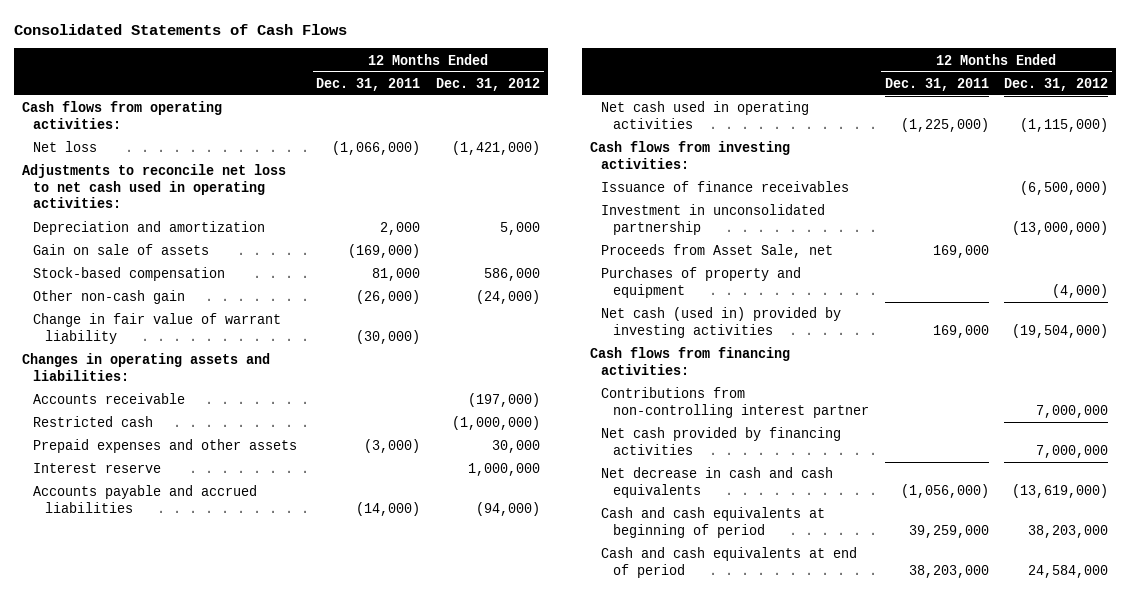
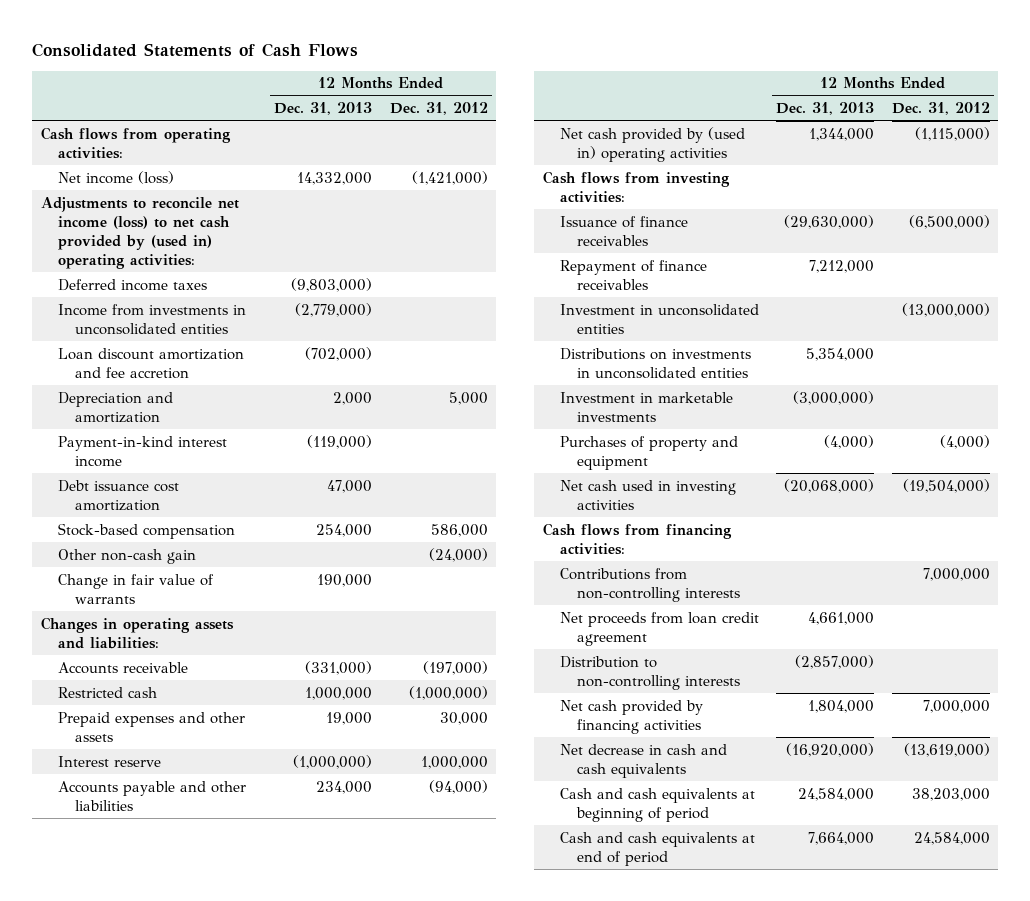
[316,77,421,91] Dec. 31, 2011 -> none
none -> [274,102,373,116] Dec. 31, 2013
[33,141,98,153] Net loss -> [57,170,174,184] Net income (loss)
[21,164,286,209] Adjustments to reconcile net loss to net cash used in operating activities: -> [40,196,239,270] Adjustments to reconcile net income (loss) to net cash provided by (used in) operating activities:
none -> [57,278,207,291] Deferred income taxes
none -> [57,303,246,335] Income from investments in unconsolidated entities
none -> [57,347,244,379] Loan discount amortization and fee accretion
[33,244,210,256] Gain on sale of assets -> none
none -> [57,435,227,467] Payment-in-kind interest income
none -> [57,479,179,511] Debt issuance cost amortization
[33,313,282,344] Change in fair value of warrant liability -> [57,573,214,604] Change in fair value of warrants
[33,485,258,513] Accounts payable and accrued liabilities -> [57,780,246,811] Accounts payable and other liabilities
[601,101,810,129] Net cash used in operating activities -> [559,126,745,162] Net cash provided by (used in) operating activities
[601,244,834,259] Proceeds from Asset Sale, net -> none
none -> [559,259,707,290] Repayment of finance receivables
[601,204,826,235] Investment in unconsolidated partnership -> [559,303,759,334] Investment in unconsolidated entities
none -> [559,347,751,379] Distributions on investments in unconsolidated entities
none -> [559,391,733,422] Investment in marketable investments
[601,307,842,338] Net cash (used in) provided by investing activities -> [559,479,736,510] Net cash used in investing activities
[601,387,869,418] Contributions from non-controlling interest partner -> [559,567,740,602] Contributions from non-controlling interests
none -> [559,611,759,646] Net proceeds from loan credit agreement
none -> [559,655,740,690] Distribution to non-controlling interests

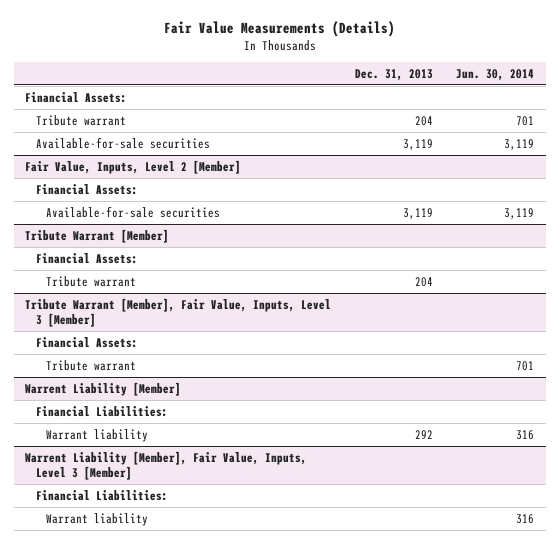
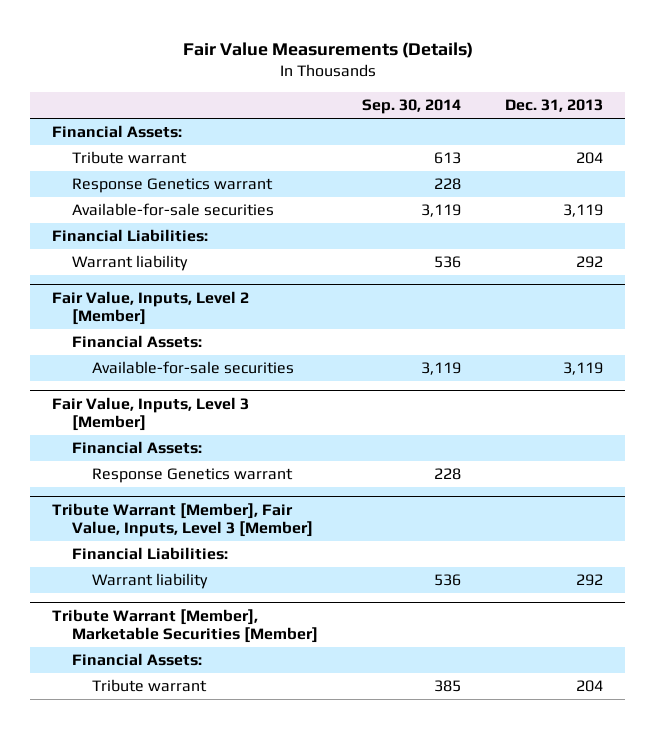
[456,68,535,81] Jun. 30, 2014 -> none
none -> [362,99,462,115] Sep. 30, 2014
none -> [72,178,274,194] Response Genetics warrant
none -> [52,229,209,243] Financial Liabilities:
none -> [72,255,189,272] Warrant liability
[25,228,170,243] Tribute Warrant [Member] -> none
none -> [52,396,250,432] Fair Value, Inputs, Level 3 [Member]
[45,275,136,287] Tribute warrant -> none
none -> [91,468,293,484] Response Genetics warrant
[35,336,138,348] Financial Assets: -> none
[45,359,136,371] Tribute warrant -> none
[25,381,182,396] Warrent Liability [Member] -> none
[25,450,308,481] Warrent Liability [Member], Fair Value, Inputs, Level 3 [Member] -> none
[35,489,168,501] Financial Liabilities: -> none
[45,512,148,526] Warrant liability -> none
none -> [52,608,319,644] Tribute Warrant [Member], Marketable Securities [Member]
none -> [72,653,203,667] Financial Assets:
none -> [91,679,207,693] Tribute warrant

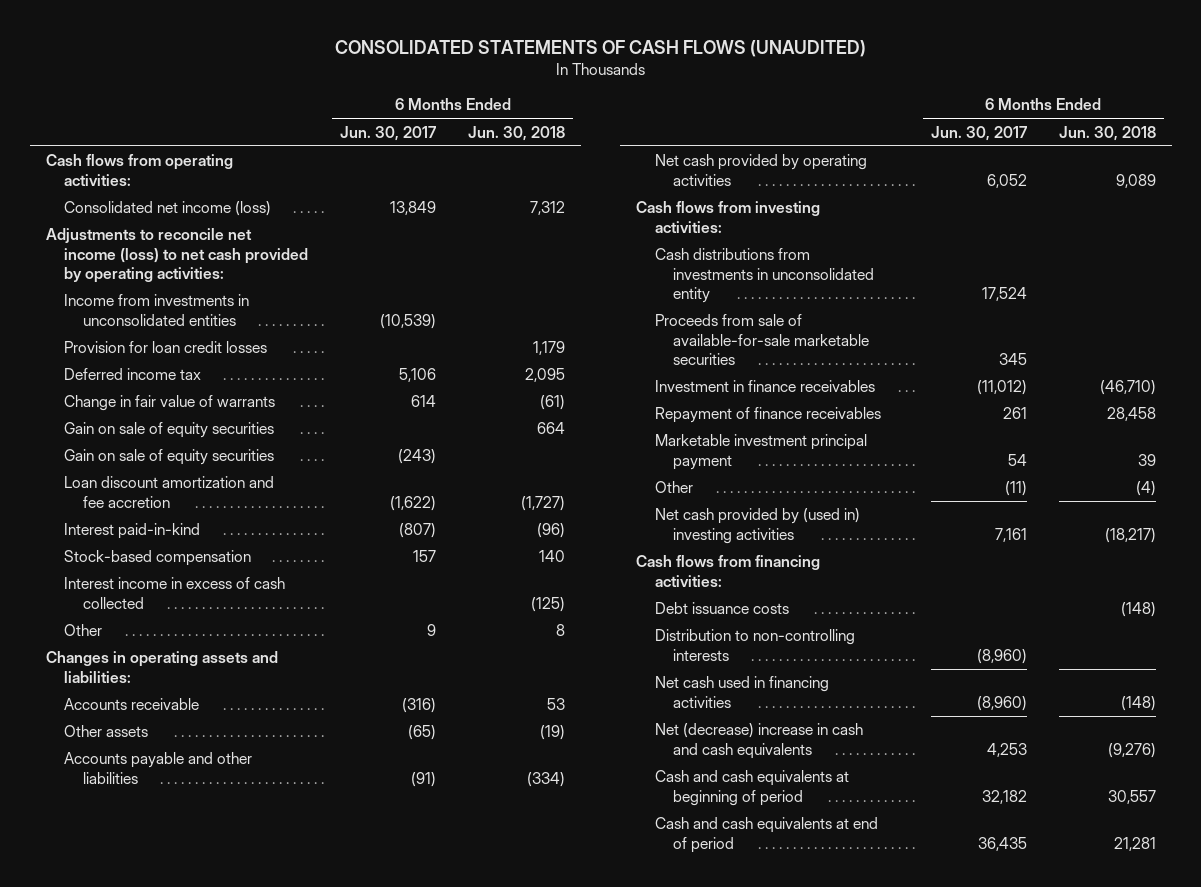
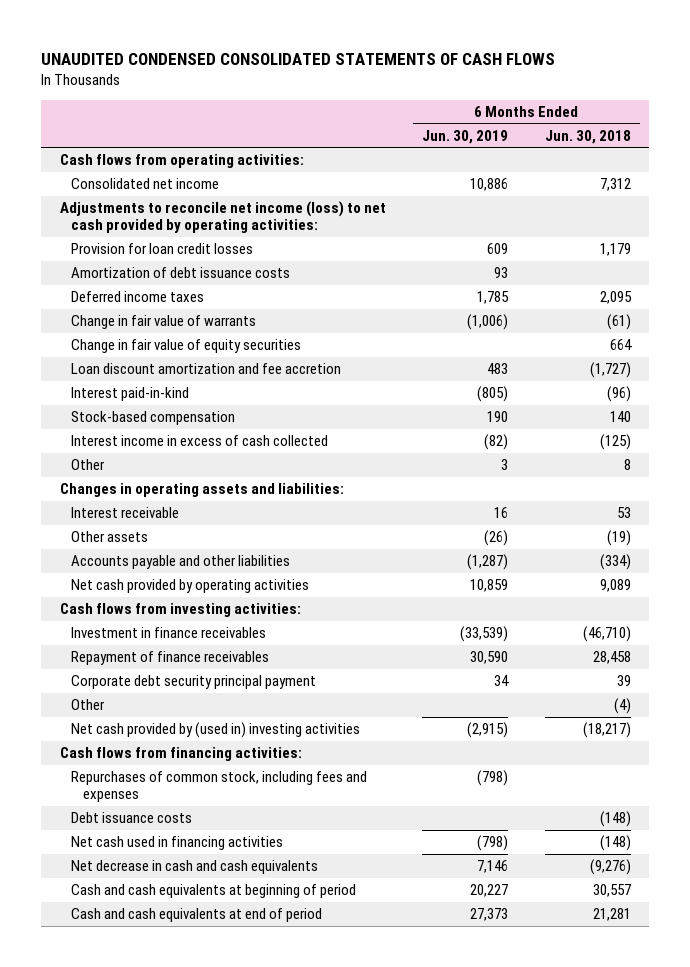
[334,40,866,58] CONSOLIDATED STATEMENTS OF CASH FLOWS (UNAUDITED) -> [41,52,556,65] UNAUDITED CONDENSED CONSOLIDATED STATEMENTS OF CASH FLOWS
[340,125,437,141] Jun. 30, 2017 -> none
none -> [422,129,509,144] Jun. 30, 2019
[64,201,272,217] Consolidated net income (loss) -> [71,178,220,190] Consolidated net income
[64,294,250,326] Income from investments in unconsolidated entities -> none
none -> [71,267,291,279] Amortization of debt issuance costs
[64,368,202,381] Deferred income tax -> [71,291,205,303] Deferred income taxes
[64,449,275,466] Gain on sale of equity securities -> none
[64,422,275,439] Gain on sale of equity securities -> [71,339,302,354] Change in fair value of equity securities
[64,698,200,711] Accounts receivable -> none
none -> [71,507,180,519] Interest receivable
[654,248,875,304] Cash distributions from investments in unconsolidated entity -> none
[654,314,870,366] Proceeds from sale of available-for-sale marketable securities -> none
[654,434,867,470] Marketable investment principal payment -> [71,675,317,690] Corporate debt security principal payment
none -> [71,771,368,803] Repurchases of common stock, including fees and expenses
[654,629,855,661] Distribution to non-controlling interests -> none
[654,723,863,759] Net (decrease) increase in cash and cash equivalents -> [71,860,319,875] Net decrease in cash and cash equivalents

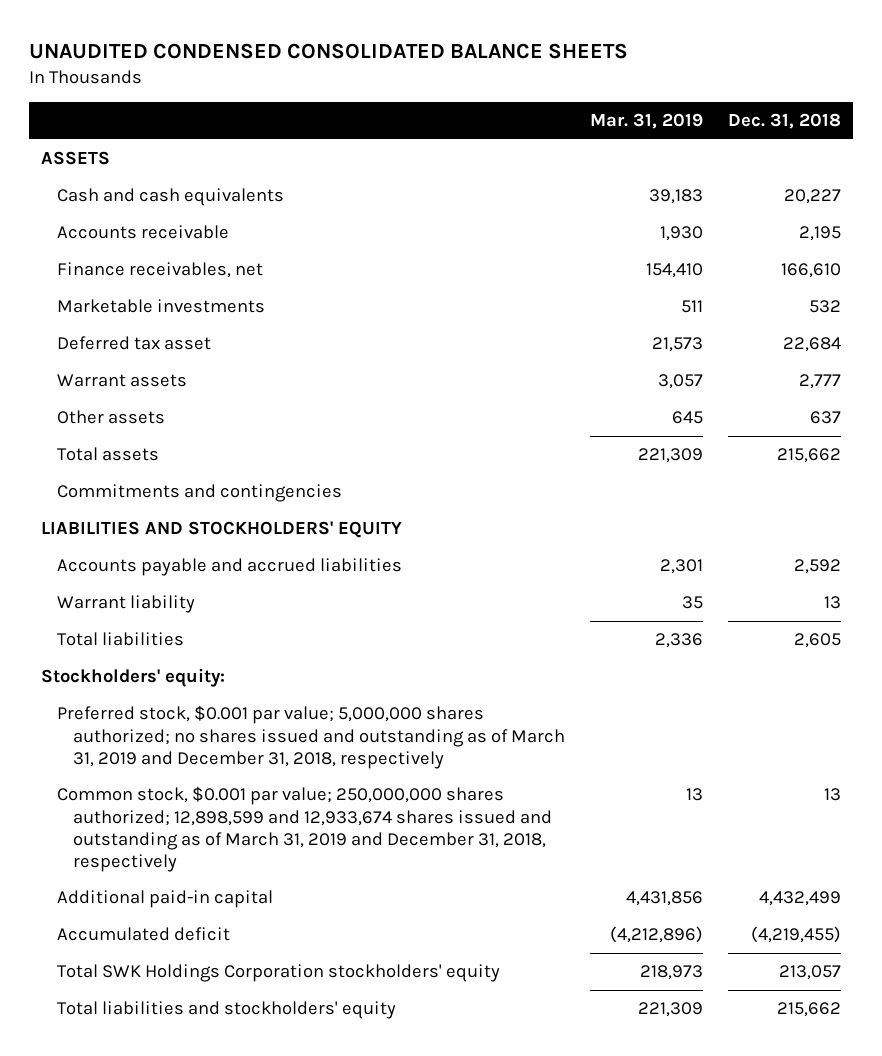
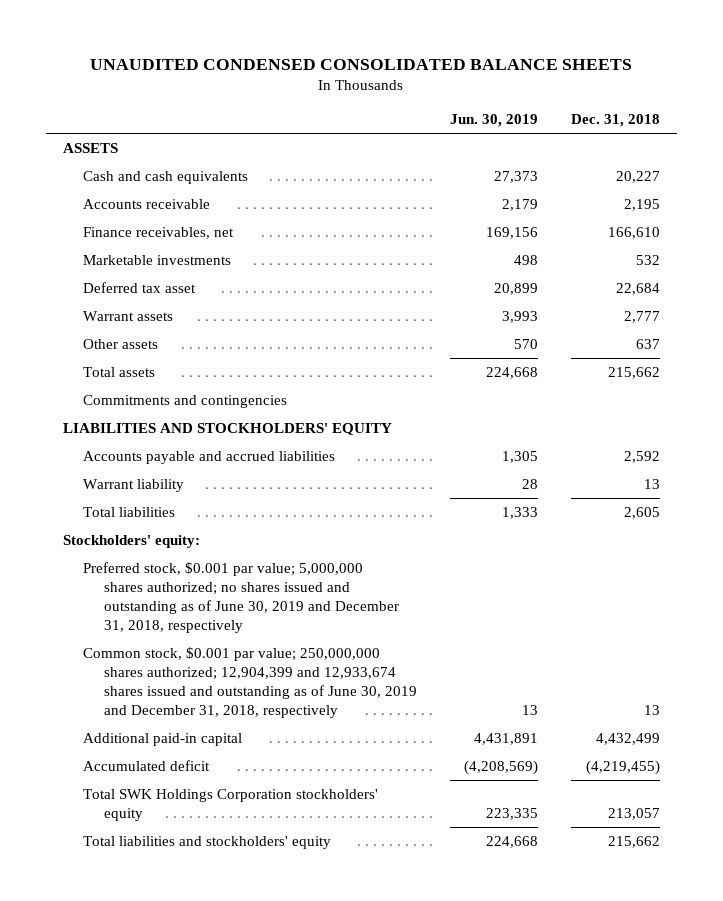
[589,113,703,130] Mar. 31, 2019 -> none
none -> [449,114,538,128] Jun. 30, 2019
[57,705,566,769] Preferred stock, $0.001 par value; 5,000,000 shares authorized; no shares issued and outstanding as of March 31, 2019 and December 31, 2018, respectively -> [83,561,399,634] Preferred stock, $0.001 par value; 5,000,000 shares authorized; no shares issued and outstanding as of June 30, 2019 and December 31, 2018, respectively
[57,786,553,872] Common stock, $0.001 par value; 250,000,000 shares authorized; 12,898,599 and 12,933,674 shares issued and outstanding as of March 31, 2019 and December 31, 2018, respectively -> [83,646,417,719] Common stock, $0.001 par value; 250,000,000 shares authorized; 12,904,399 and 12,933,674 shares issued and outstanding as of June 30, 2019 and December 31, 2018, respectively

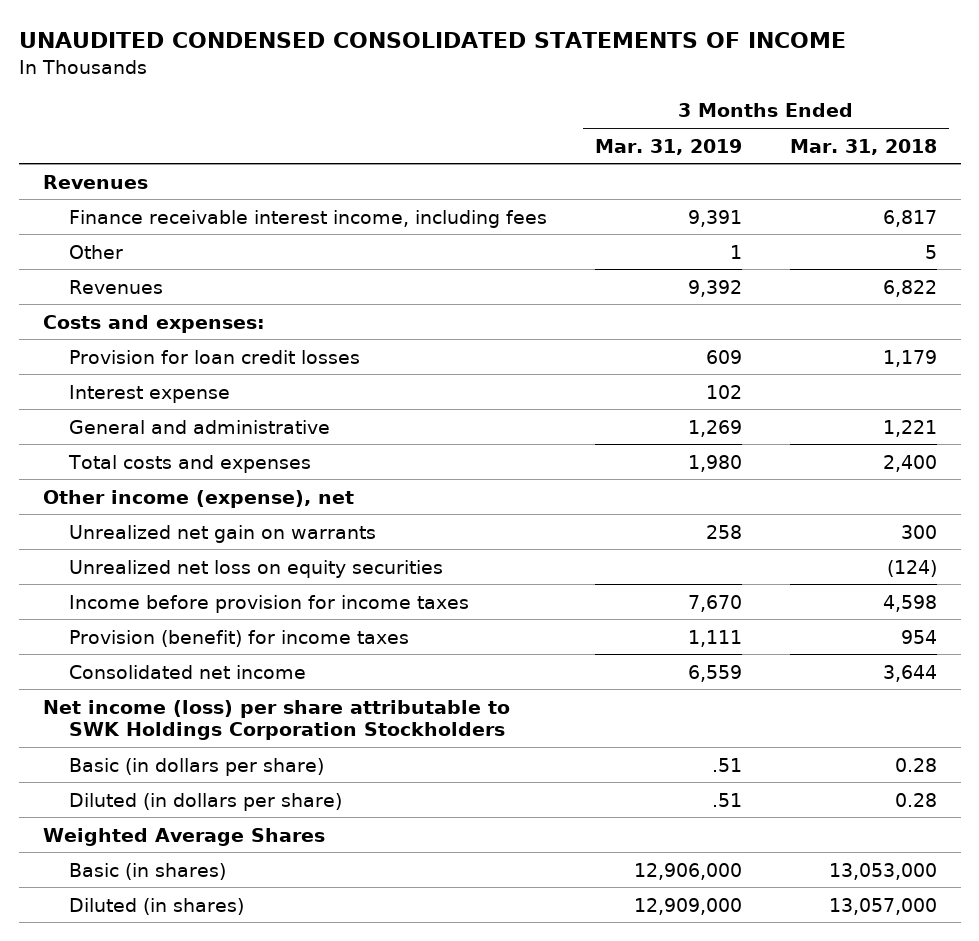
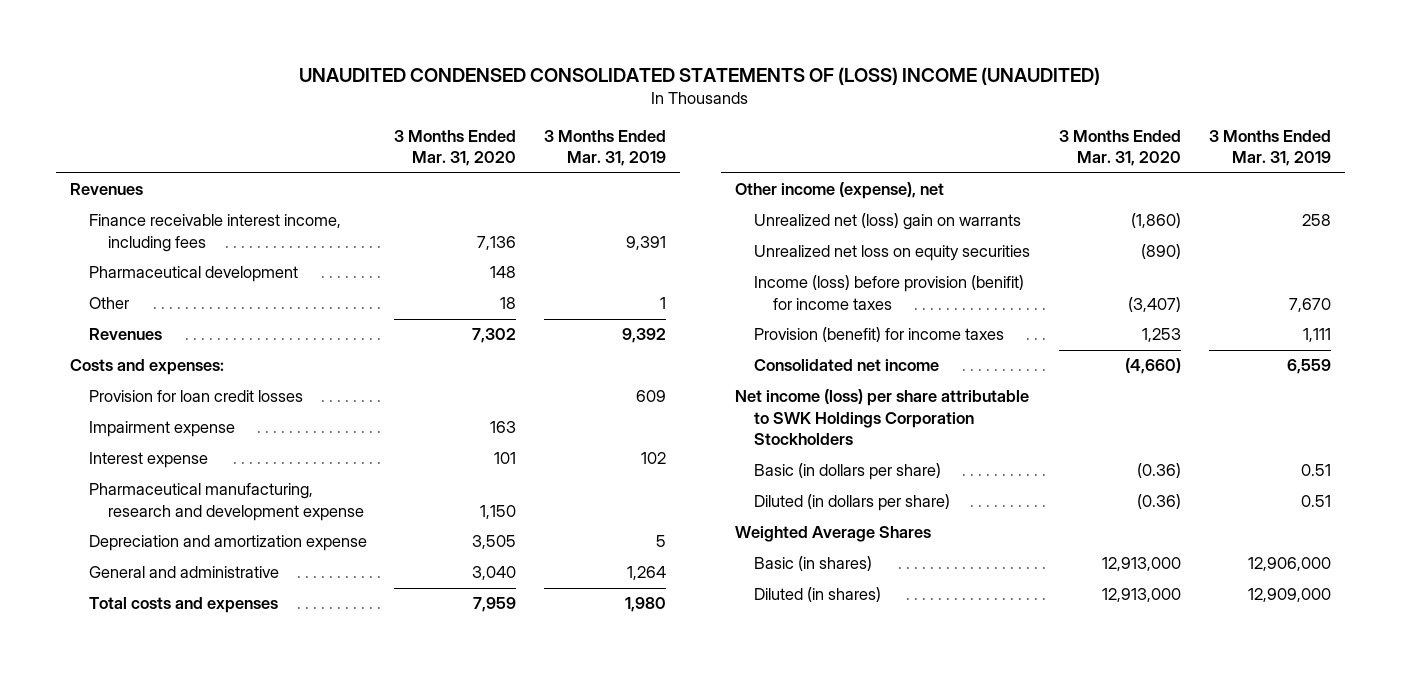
[18,32,846,49] UNAUDITED CONDENSED CONSOLIDATED STATEMENTS OF INCOME -> [299,66,1101,85] UNAUDITED CONDENSED CONSOLIDATED STATEMENTS OF (LOSS) INCOME (UNAUDITED)
[789,138,937,155] Mar. 31, 2018 -> none
none -> [394,129,517,167] 3 Months Ended Mar. 31, 2020
none -> [88,266,298,283] Pharmaceutical development
none -> [88,421,235,438] Impairment expense
none -> [88,483,365,521] Pharmaceutical manufacturing, research and development expense
none -> [88,535,367,552] Depreciation and amortization expense
[688,419,743,437] 1,269 -> [626,566,666,581] 1,264
[69,524,377,543] Unrealized net gain on warrants -> [753,213,1021,231] Unrealized net (loss) gain on warrants
[69,594,470,613] Income before provision for income taxes -> [753,275,1024,310] Income (loss) before provision (benifit) for income taxes
[712,757,743,772] .51 -> [1300,464,1331,477] 0.51
[712,792,743,807] .51 -> [1300,495,1331,508] 0.51

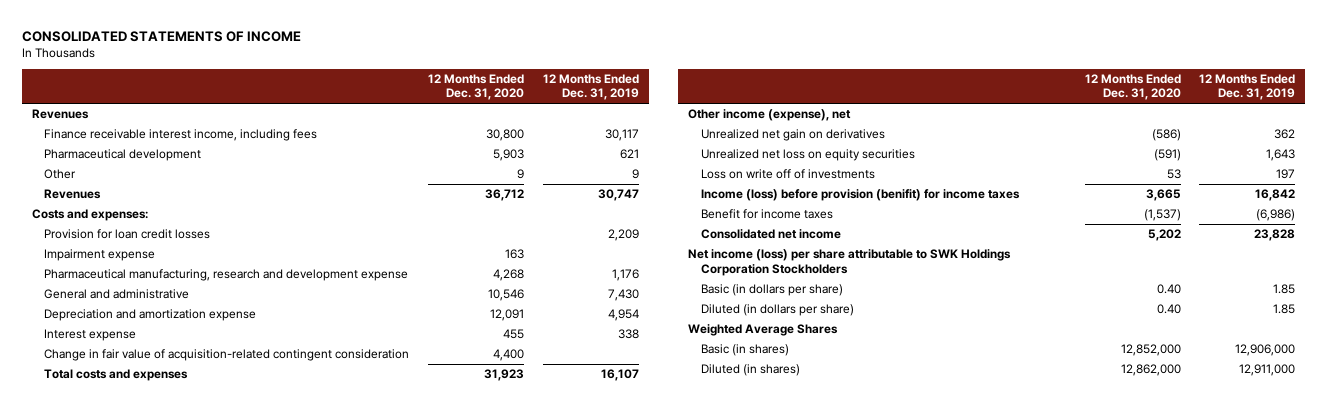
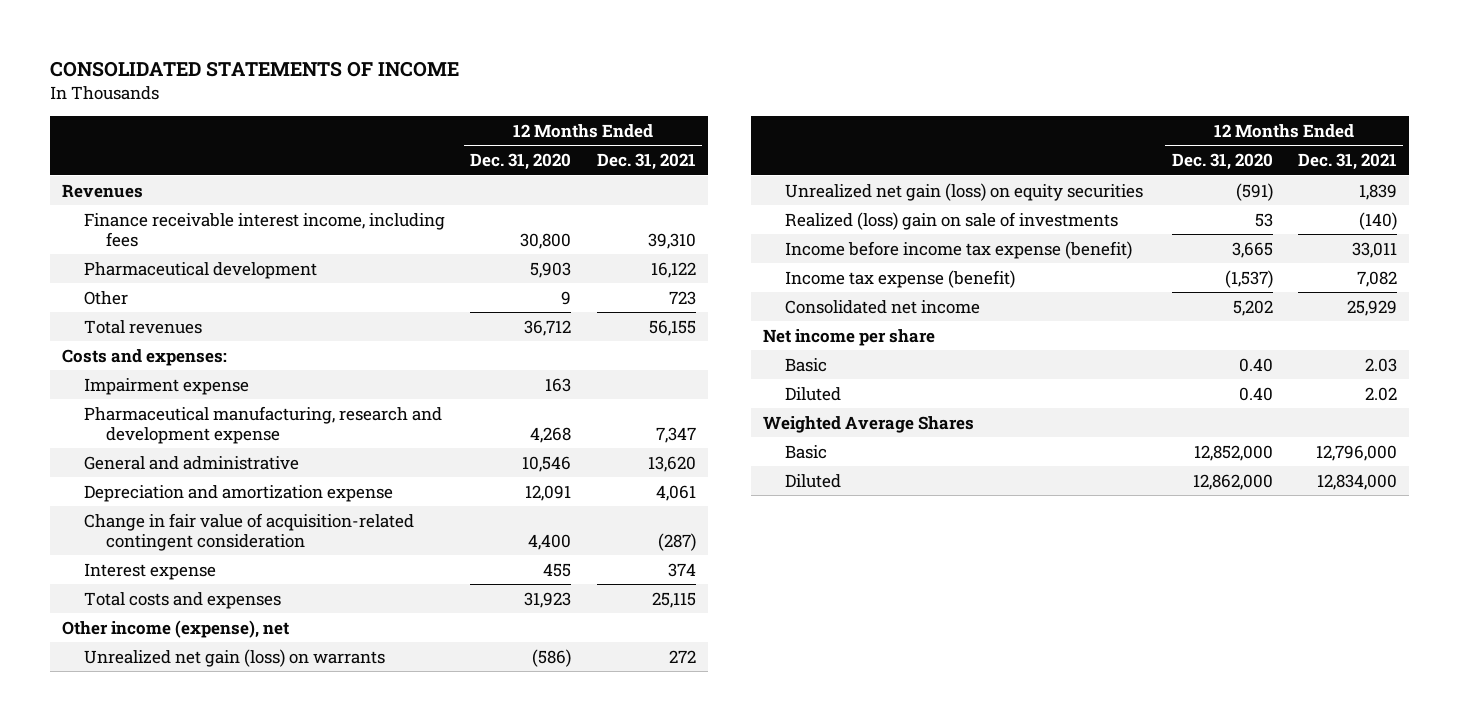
[543,74,640,101] 12 Months Ended Dec. 31, 2019 -> none
none -> [596,153,696,171] Dec. 31, 2021
[44,189,102,200] Revenues -> [84,319,203,334] Total revenues
[44,229,211,240] Provision for loan credit losses -> none
[44,329,137,342] Interest expense -> [84,562,217,580] Interest expense
[700,129,885,142] Unrealized net gain on derivatives -> [84,648,386,667] Unrealized net gain (loss) on warrants
[700,149,915,162] Unrealized net loss on equity securities -> [785,182,1144,201] Unrealized net gain (loss) on equity securities
[700,169,875,180] Loss on write off of investments -> [785,211,1119,230] Realized (loss) gain on sale of investments
[700,189,1020,202] Income (loss) before provision (benifit) for income taxes -> [785,240,1133,259] Income before income tax expense (benefit)
[700,209,833,220] Benefit for income taxes -> [785,269,1016,288] Income tax expense (benefit)
[687,249,1011,276] Net income (loss) per share attributable to SWK Holdings Corporation Stockholders -> [763,328,936,346] Net income per share
[700,284,843,297] Basic (in dollars per share) -> [785,357,828,372] Basic
[700,304,854,317] Diluted (in dollars per share) -> [785,386,842,401] Diluted
[700,344,789,357] Basic (in shares) -> [785,444,828,459] Basic
[700,364,800,377] Diluted (in shares) -> [785,473,842,488] Diluted

